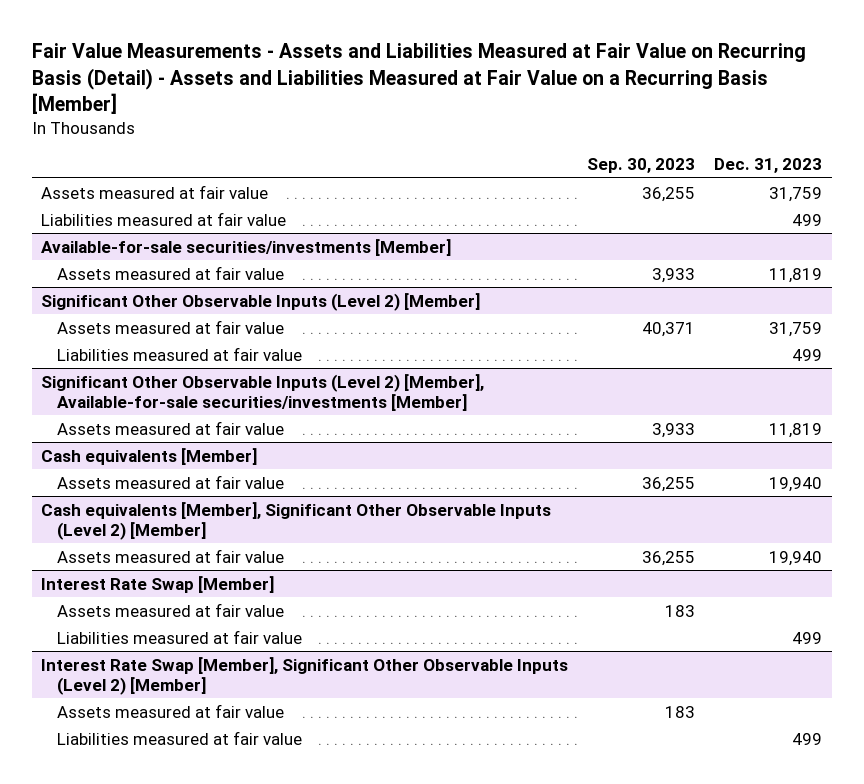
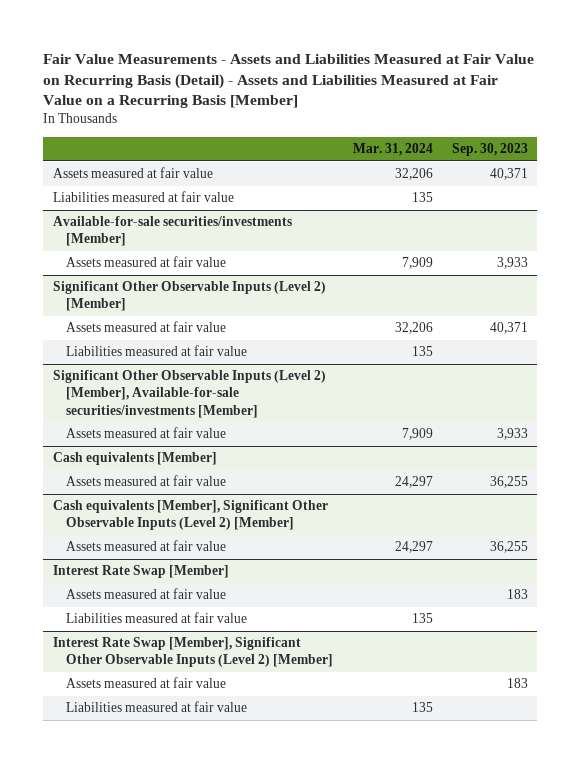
[714,158,823,174] Dec. 31, 2023 -> none
none -> [352,142,433,156] Mar. 31, 2024
[642,186,696,202] 36,255 -> [489,168,528,181] 40,371

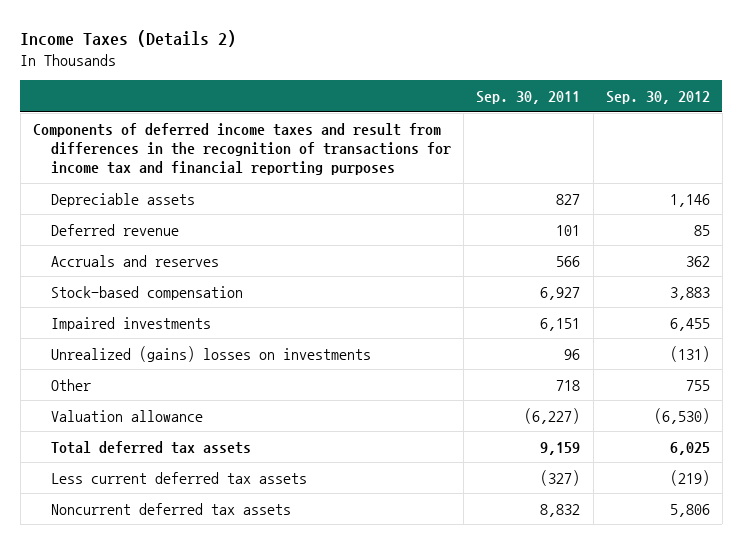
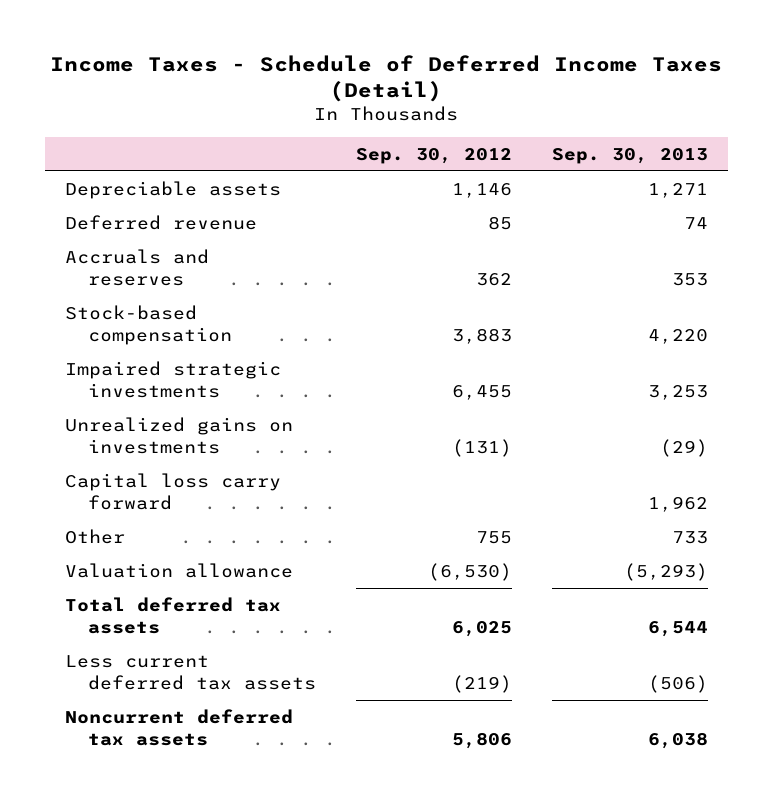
[20,30,237,48] Income Taxes (Details 2) -> [50,55,723,103] Income Taxes - Schedule of Deferred Income Taxes (Detail)
[476,90,581,104] Sep. 30, 2011 -> none
none -> [551,147,708,164] Sep. 30, 2013
[33,122,452,175] Components of deferred income taxes and result from differences in the recognition of transactions for income tax and financial reporting purposes -> none
[51,316,212,331] Impaired investments -> [65,360,282,398] Impaired strategic investments
[51,345,372,362] Unrealized (gains) losses on investments -> [65,416,294,454] Unrealized gains on investments
none -> [65,472,282,510] Capital loss carry forward

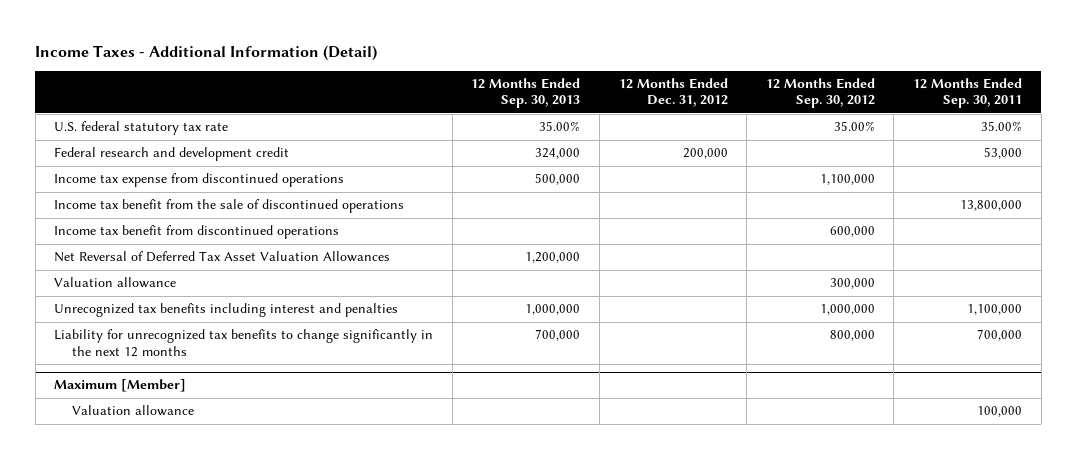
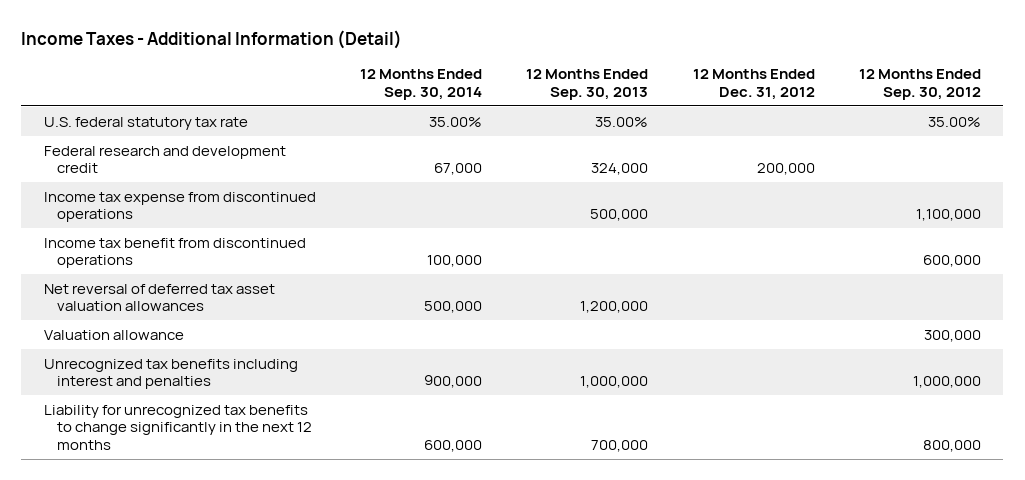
[913,77,1023,109] 12 Months Ended Sep. 30, 2011 -> none
none -> [360,69,483,100] 12 Months Ended Sep. 30, 2014
[54,199,405,214] Income tax benefit from the sale of discontinued operations -> none
[54,251,391,263] Net Reversal of Deferred Tax Asset Valuation Allowances -> [43,283,275,312] Net reversal of deferred tax asset valuation allowances
[54,379,187,393] Maximum [Member] -> none
[71,405,194,417] Valuation allowance -> none

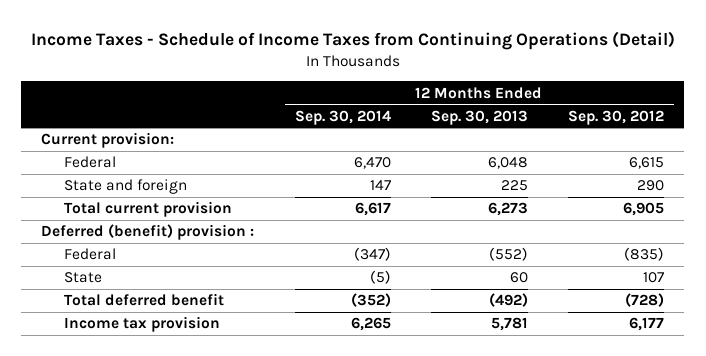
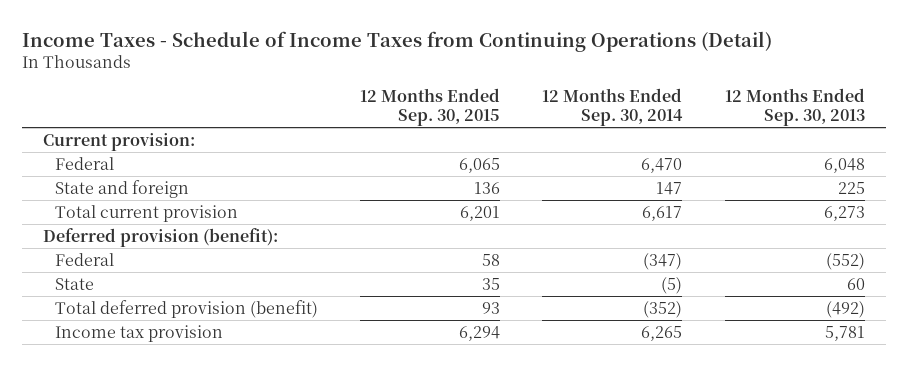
[568,109,665,125] Sep. 30, 2012 -> none
none -> [360,87,501,127] 12 Months Ended Sep. 30, 2015
[41,224,255,241] Deferred (benefit) provision : -> [42,227,278,247] Deferred provision (benefit):
[63,293,224,307] Total deferred benefit -> [55,299,319,318] Total deferred provision (benefit)

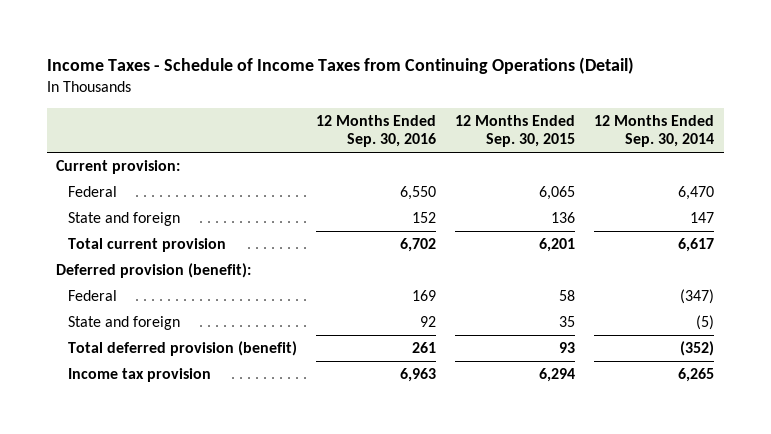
[724,87,865,127] 12 Months Ended Sep. 30, 2013 -> none
none -> [316,114,437,147] 12 Months Ended Sep. 30, 2016
[55,277,95,290] State -> [68,316,181,331] State and foreign

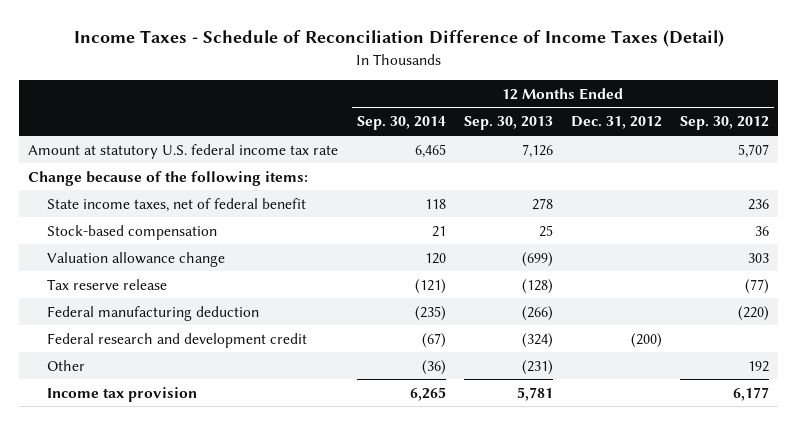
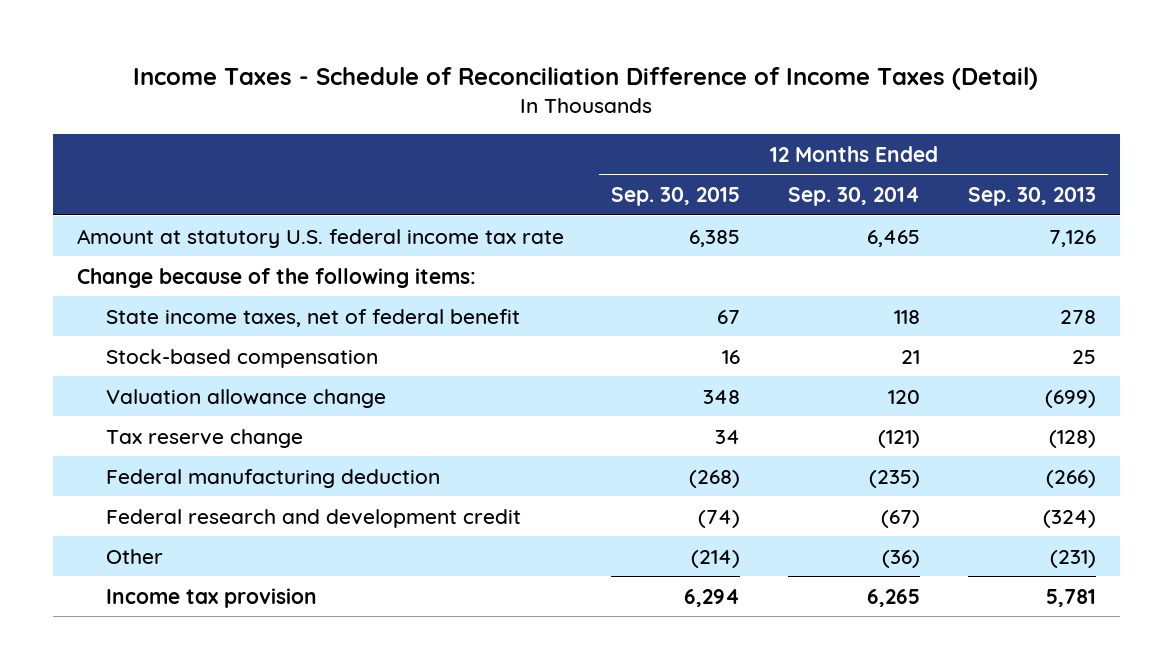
[570,116,662,130] Dec. 31, 2012 -> none
[680,116,770,131] Sep. 30, 2012 -> none
none -> [611,187,741,207] Sep. 30, 2015
[47,278,168,290] Tax reserve release -> [106,428,304,448] Tax reserve change

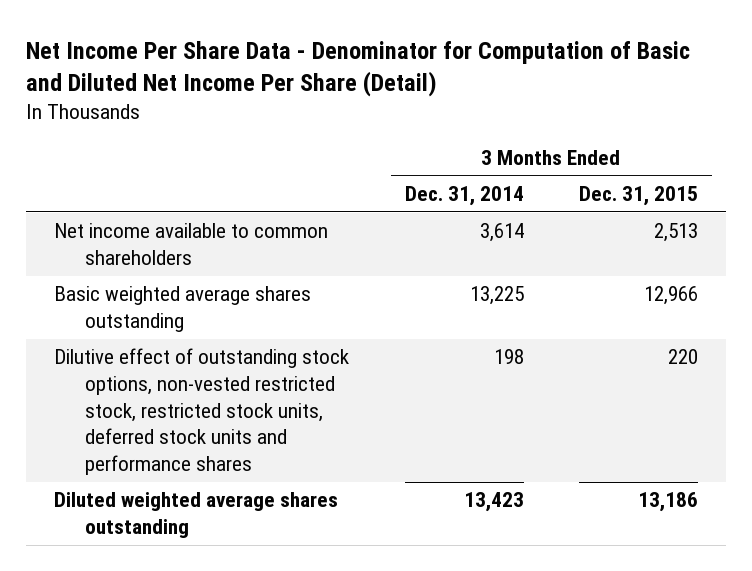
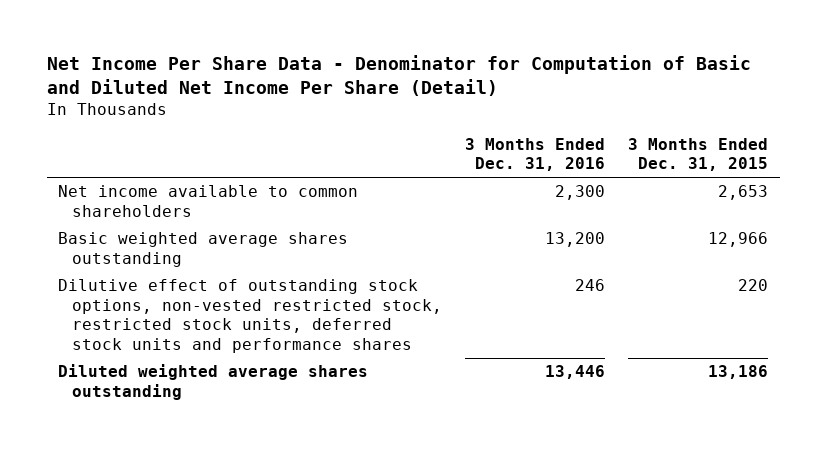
[404,186,524,207] Dec. 31, 2014 -> none
none -> [464,137,605,172] 3 Months Ended Dec. 31, 2016
[654,223,699,243] 2,513 -> [718,185,769,201] 2,653

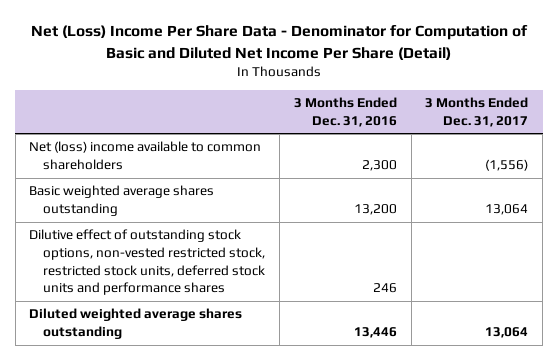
[46,55,751,97] Net Income Per Share Data - Denominator for Computation of Basic and Diluted Net Income Per Share (Detail) -> [30,25,528,60] Net (Loss) Income Per Share Data - Denominator for Computation of Basic and Diluted Net Income Per Share (Detail)
[628,137,769,172] 3 Months Ended Dec. 31, 2015 -> none
none -> [425,97,529,127] 3 Months Ended Dec. 31, 2017
[58,185,359,217] Net income available to common shareholders -> [29,141,262,171] Net (loss) income available to common shareholders

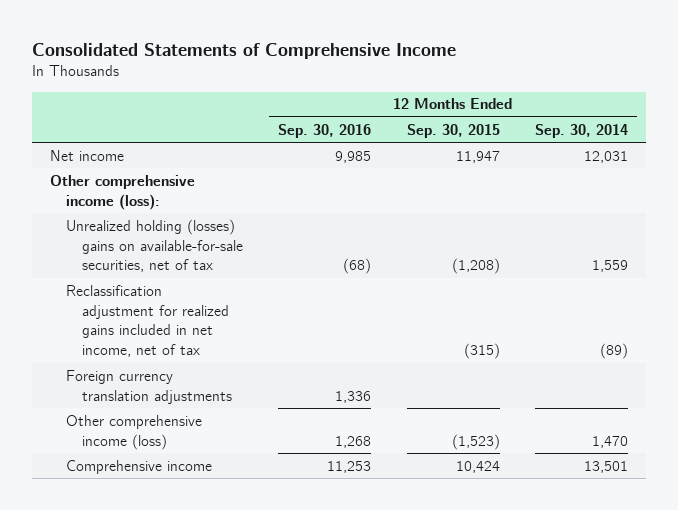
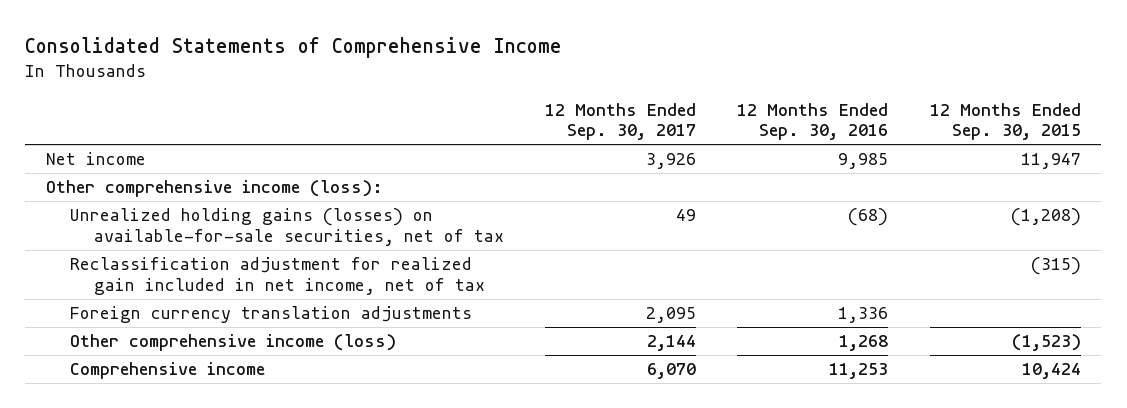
[534,123,628,138] Sep. 30, 2014 -> none
none -> [545,102,697,141] 12 Months Ended Sep. 30, 2017
[65,218,243,273] Unrealized holding (losses) gains on available-for-sale securities, net of tax -> [69,208,504,246] Unrealized holding gains (losses) on available-for-sale securities, net of tax
[65,284,229,358] Reclassification adjustment for realized gains included in net income, net of tax -> [69,257,485,295] Reclassification adjustment for realized gain included in net income, net of tax

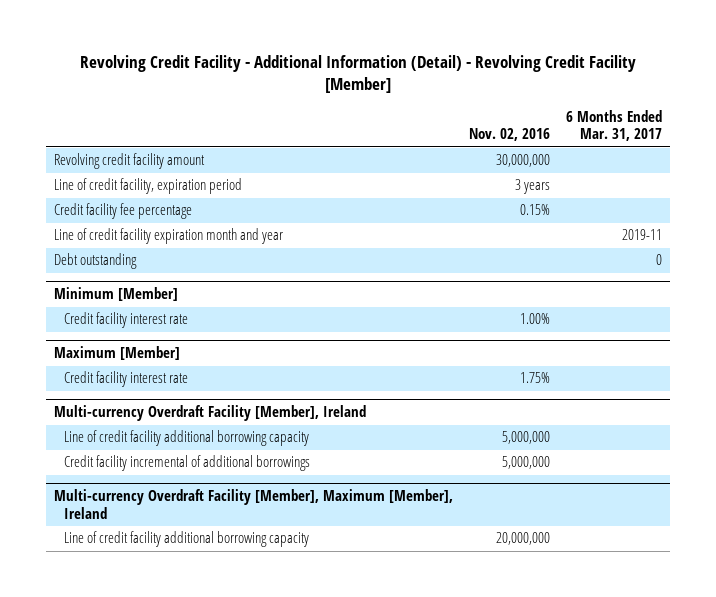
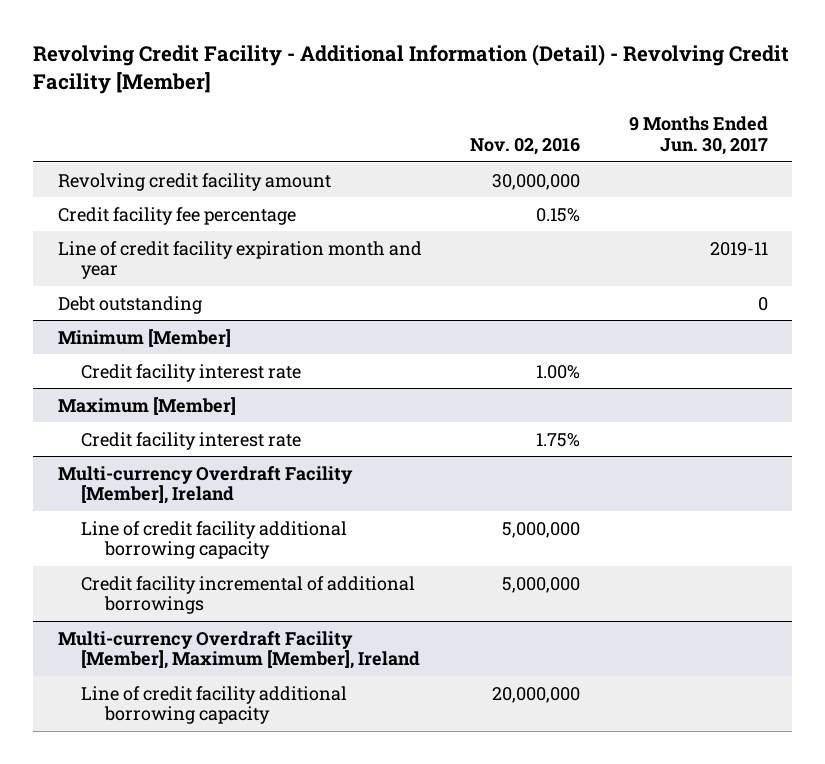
[566,109,663,142] 6 Months Ended Mar. 31, 2017 -> none
none -> [628,116,768,156] 9 Months Ended Jun. 30, 2017
[53,178,242,195] Line of credit facility, expiration period -> none

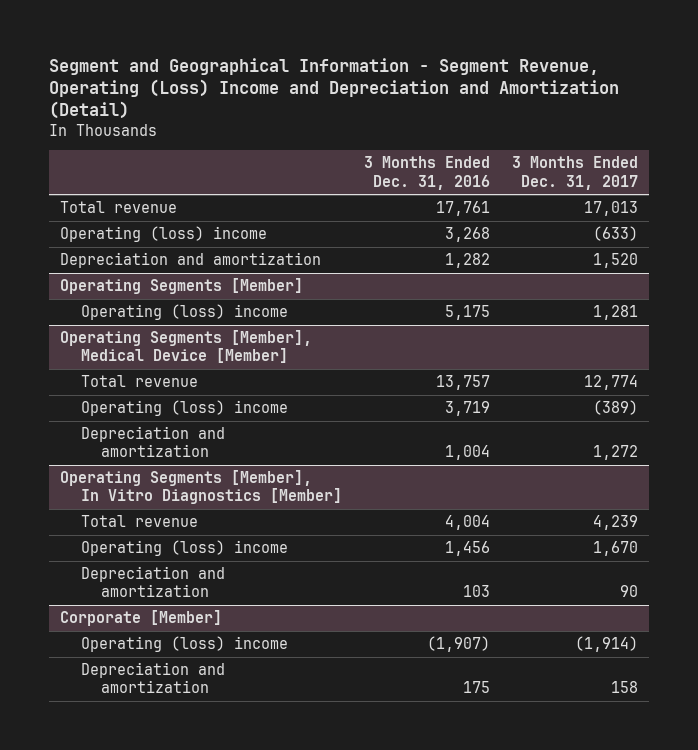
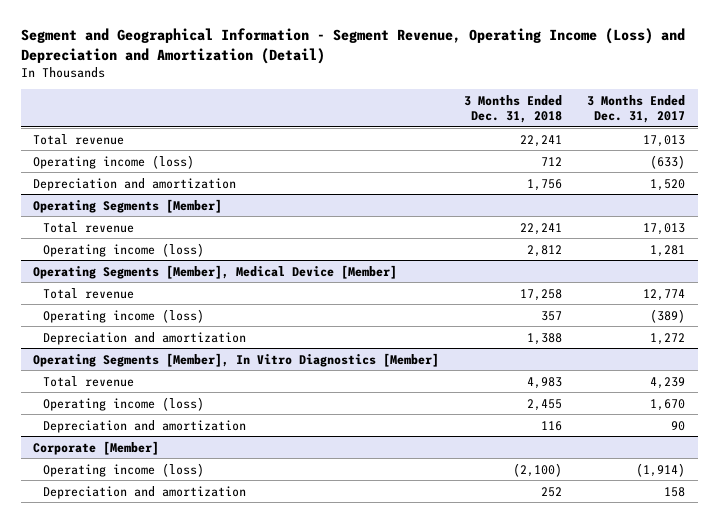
[49,57,620,120] Segment and Geographical Information - Segment Revenue, Operating (Loss) Income and Depreciation and Amortization (Detail) -> [20,28,685,64] Segment and Geographical Information - Segment Revenue, Operating Income (Loss) and Depreciation and Amortization (Detail)
[363,156,490,190] 3 Months Ended Dec. 31, 2016 -> none
none -> [464,94,563,123] 3 Months Ended Dec. 31, 2018
[60,226,268,243] Operating (loss) income -> [33,154,195,169] Operating income (loss)
none -> [42,221,134,233] Total revenue
[80,304,288,321] Operating (loss) income -> [42,242,204,257] Operating income (loss)
[80,400,288,417] Operating (loss) income -> [42,308,204,323] Operating income (loss)
[80,540,288,557] Operating (loss) income -> [42,396,204,411] Operating income (loss)
[80,636,288,653] Operating (loss) income -> [42,462,204,477] Operating income (loss)

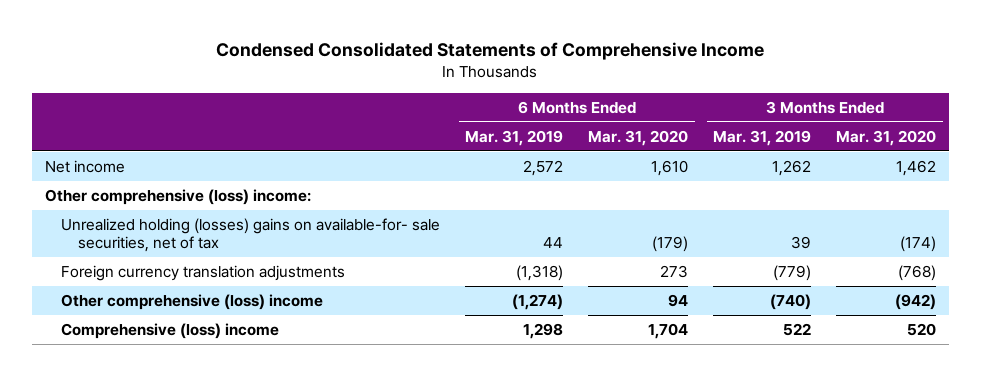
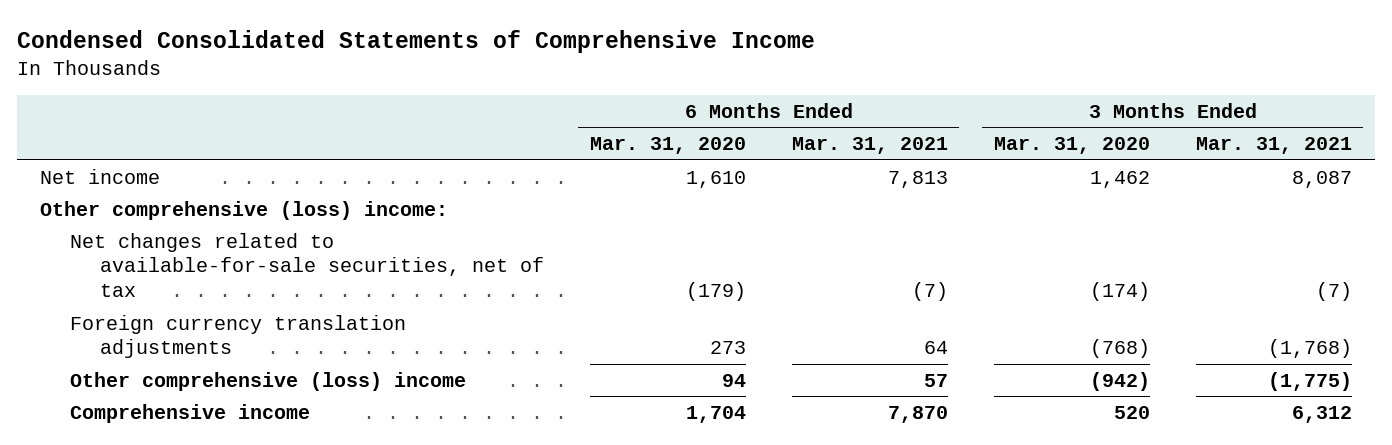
[465,129,564,146] Mar. 31, 2019 -> none
[713,129,812,146] Mar. 31, 2019 -> none
none -> [791,137,948,155] Mar. 31, 2021
none -> [1195,137,1352,155] Mar. 31, 2021
[61,218,441,253] Unrealized holding (losses) gains on available-for- sale securities, net of tax -> [70,232,544,297] Net changes related to available-for-sale securities, net of tax
[61,323,280,340] Comprehensive (loss) income -> [70,403,311,423] Comprehensive income

